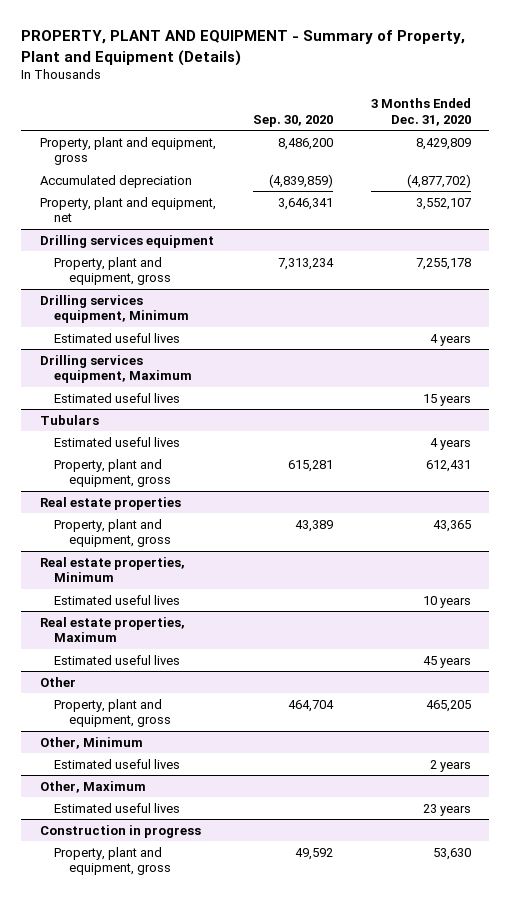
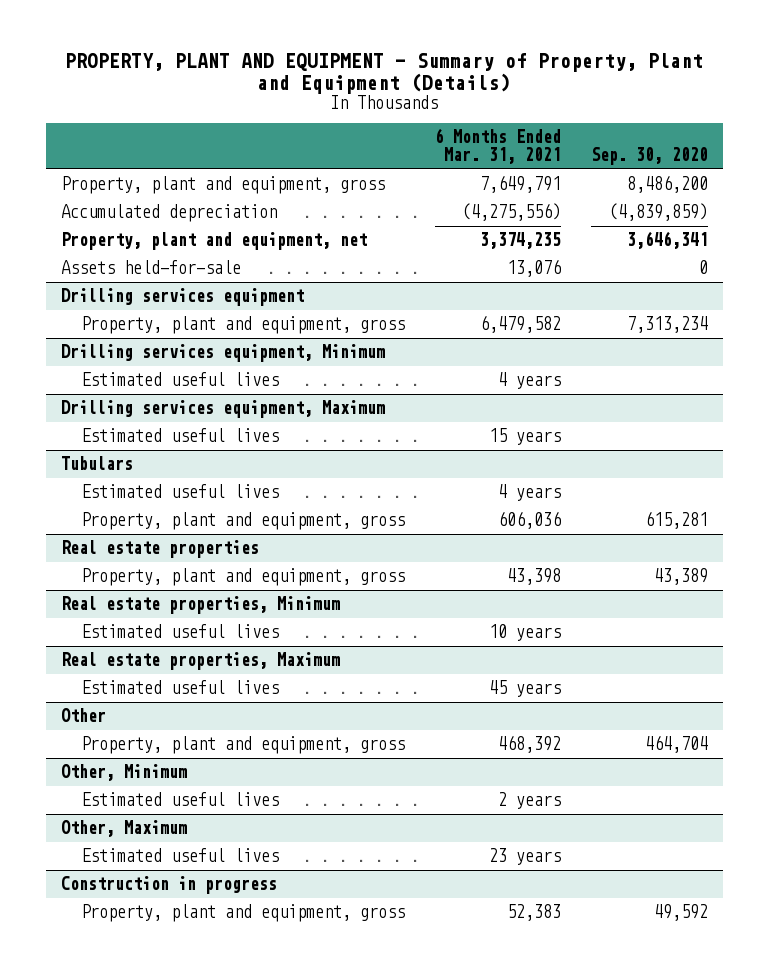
[370,98,471,126] 3 Months Ended Dec. 31, 2020 -> none
none -> [434,128,561,165] 6 Months Ended Mar. 31, 2021
none -> [60,260,241,275] Assets held-for-sale

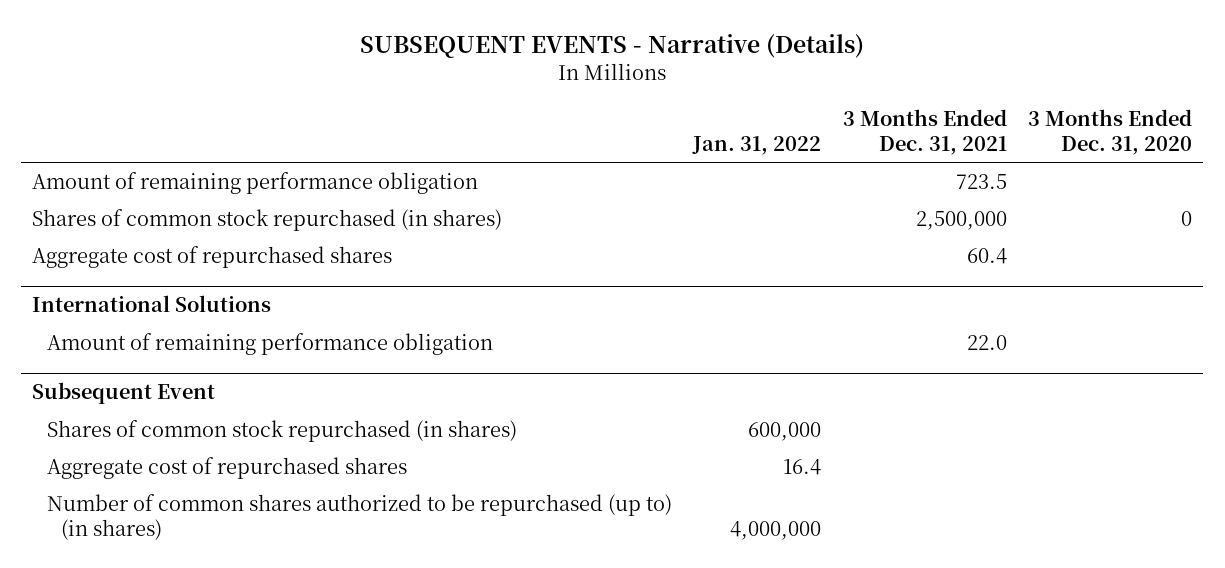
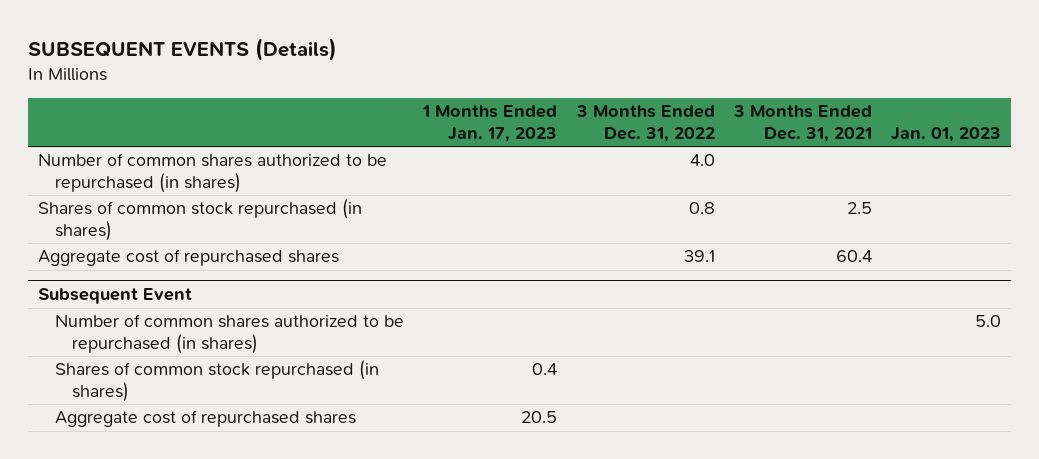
[360,33,865,58] SUBSEQUENT EVENTS - Narrative (Details) -> [28,37,338,61] SUBSEQUENT EVENTS (Details)
[692,135,822,155] Jan. 31, 2022 -> none
[1028,109,1193,155] 3 Months Ended Dec. 31, 2020 -> none
none -> [422,105,558,142] 1 Months Ended Jan. 17, 2023
none -> [575,105,715,142] 3 Months Ended Dec. 31, 2022
none -> [891,126,1002,142] Jan. 01, 2023
[32,172,479,195] Amount of remaining performance obligation -> none
none -> [37,153,387,194] Number of common shares authorized to be repurchased (in shares)
[915,211,1007,231] 2,500,000 -> [846,202,872,215] 2.5
[32,295,272,313] International Solutions -> none
[46,333,493,356] Amount of remaining performance obligation -> none
none -> [55,314,405,355] Number of common shares authorized to be repurchased (in shares)
[46,494,672,540] Number of common shares authorized to be repurchased (up to) (in shares) -> none

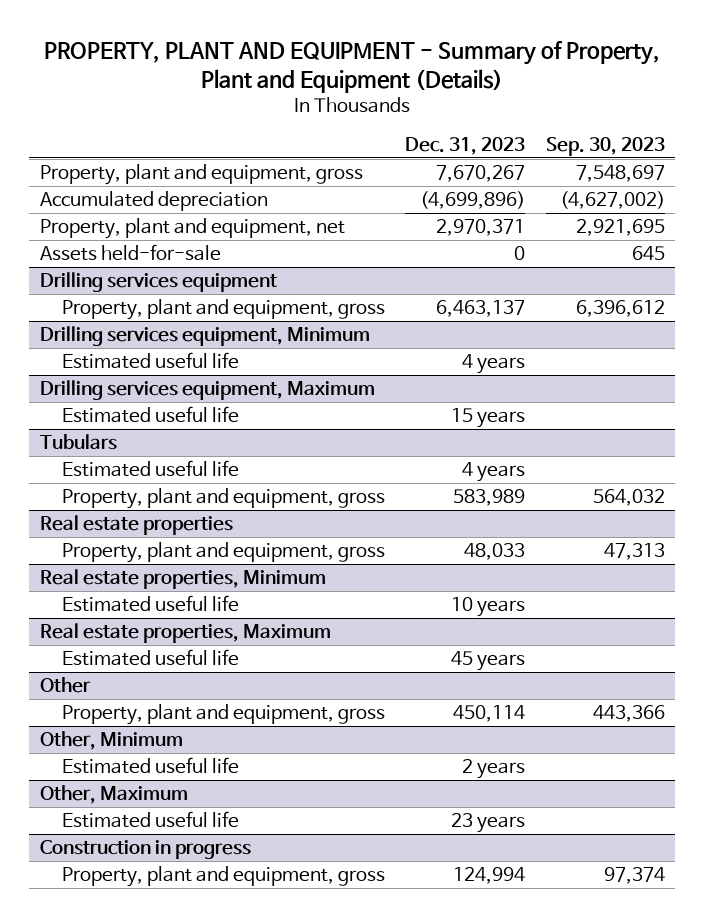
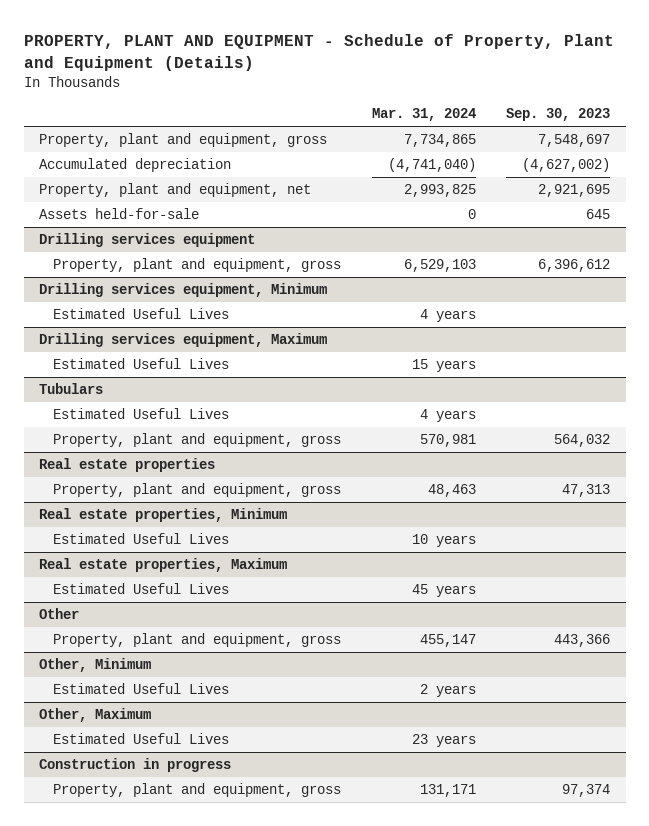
[44,41,661,93] PROPERTY, PLANT AND EQUIPMENT - Summary of Property, Plant and Equipment (Details) -> [23,33,614,71] PROPERTY, PLANT AND EQUIPMENT - Schedule of Property, Plant and Equipment (Details)
[405,136,526,155] Dec. 31, 2023 -> none
none -> [371,108,476,122] Mar. 31, 2024
[61,352,239,370] Estimated useful life -> [53,308,230,320] Estimated Useful Lives
[61,406,239,424] Estimated useful life -> [53,358,230,370] Estimated Useful Lives
[61,460,239,478] Estimated useful life -> [53,408,230,420] Estimated Useful Lives
[61,595,239,613] Estimated useful life -> [53,533,230,545] Estimated Useful Lives
[61,649,239,667] Estimated useful life -> [53,583,230,595] Estimated Useful Lives
[61,757,239,775] Estimated useful life -> [53,683,230,695] Estimated Useful Lives
[61,811,239,829] Estimated useful life -> [53,733,230,745] Estimated Useful Lives

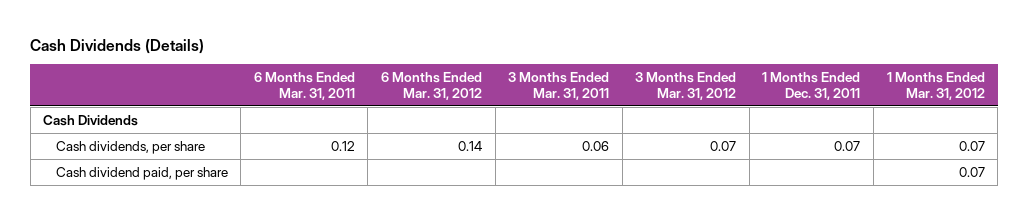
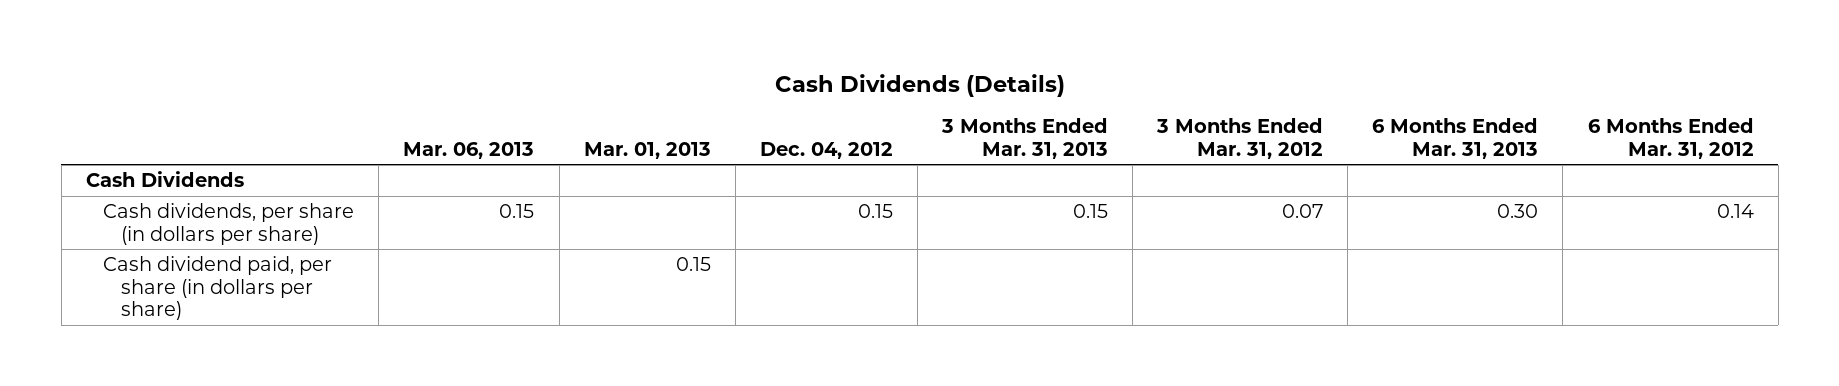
[253,71,355,100] 6 Months Ended Mar. 31, 2011 -> none
[508,71,610,100] 3 Months Ended Mar. 31, 2011 -> none
[762,71,861,100] 1 Months Ended Dec. 31, 2011 -> none
[886,71,985,100] 1 Months Ended Mar. 31, 2012 -> none
none -> [403,141,535,159] Mar. 06, 2013
none -> [583,141,711,159] Mar. 01, 2013
none -> [759,141,893,159] Dec. 04, 2012
none -> [940,118,1108,159] 3 Months Ended Mar. 31, 2013
none -> [1372,118,1539,159] 6 Months Ended Mar. 31, 2013
[55,140,205,154] Cash dividends, per share -> [103,203,355,245] Cash dividends, per share (in dollars per share)
[55,166,228,180] Cash dividend paid, per share -> [103,256,333,321] Cash dividend paid, per share (in dollars per share)

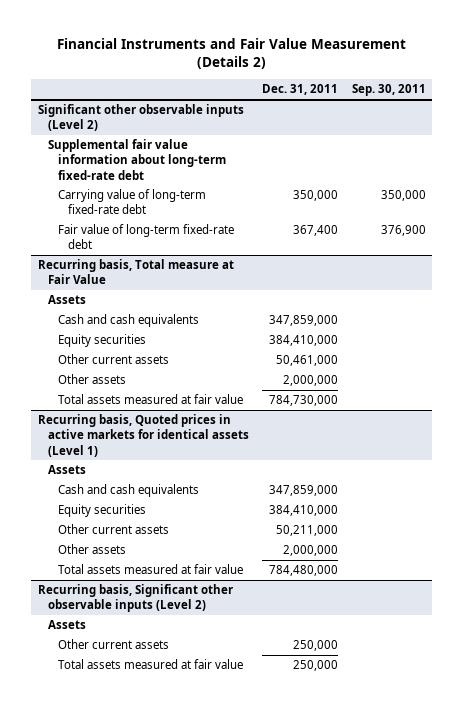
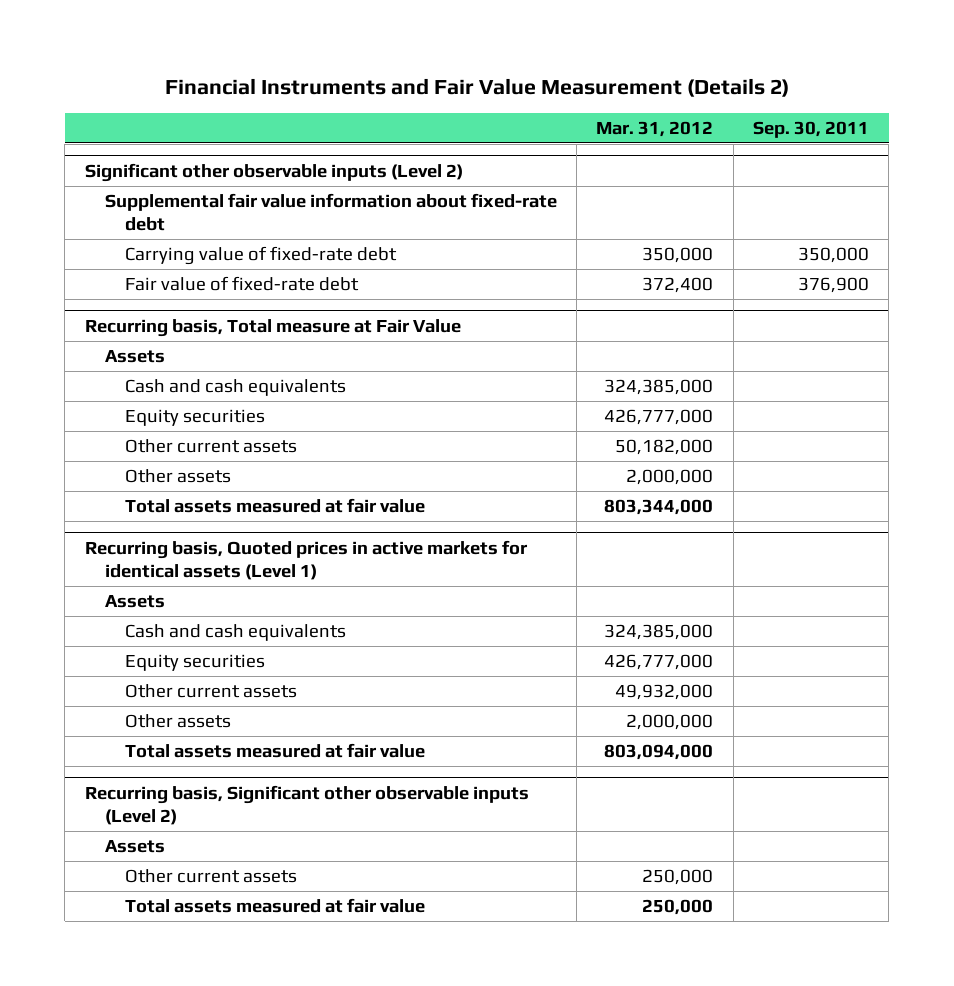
[262,84,339,96] Dec. 31, 2011 -> none
none -> [596,120,714,137] Mar. 31, 2012
[47,139,226,180] Supplemental fair value information about long-term fixed-rate debt -> [104,193,557,232] Supplemental fair value information about fixed-rate debt
[57,189,206,215] Carrying value of long-term fixed-rate debt -> [125,246,398,266] Carrying value of fixed-rate debt
[57,224,234,250] Fair value of long-term fixed-rate debt -> [125,276,360,292] Fair value of fixed-rate debt

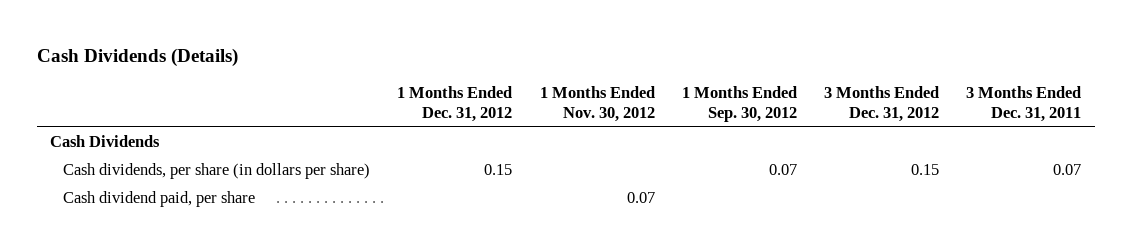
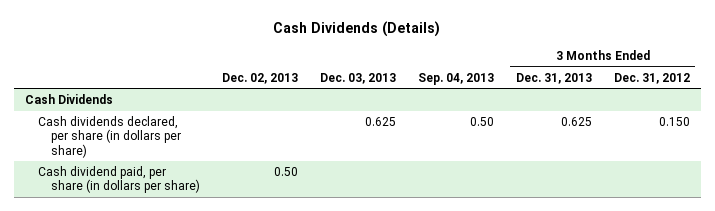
[397,86,513,123] 1 Months Ended Dec. 31, 2012 -> none
[539,86,655,123] 1 Months Ended Nov. 30, 2012 -> none
[681,86,797,123] 1 Months Ended Sep. 30, 2012 -> none
[965,86,1081,123] 3 Months Ended Dec. 31, 2011 -> none
none -> [221,72,298,84] Dec. 02, 2013
none -> [319,72,396,84] Dec. 03, 2013
none -> [417,72,494,85] Sep. 04, 2013
none -> [515,72,592,84] Dec. 31, 2013
[63,163,371,180] Cash dividends, per share (in dollars per share) -> [37,116,181,158] Cash dividends declared, per share (in dollars per share)
[910,164,939,176] 0.15 -> [658,117,690,127] 0.150
[63,191,256,208] Cash dividend paid, per share -> [37,166,200,194] Cash dividend paid, per share (in dollars per share)

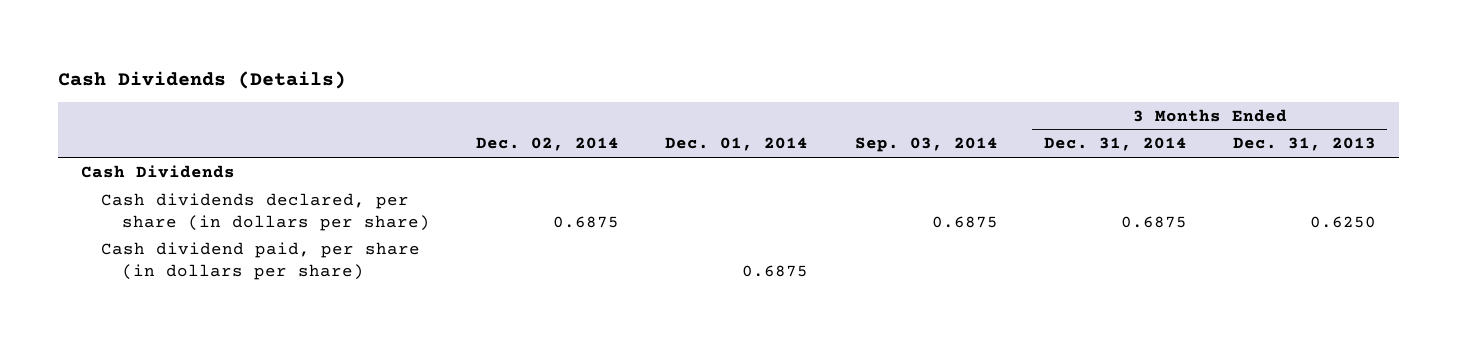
[221,72,298,84] Dec. 02, 2013 -> none
[319,72,396,84] Dec. 03, 2013 -> none
[417,72,494,85] Sep. 04, 2013 -> none
[613,72,690,84] Dec. 31, 2012 -> none
none -> [476,137,620,152] Dec. 02, 2014
none -> [665,137,809,152] Dec. 01, 2014
none -> [854,137,998,153] Sep. 03, 2014
none -> [1043,137,1187,152] Dec. 31, 2014
[560,117,592,127] 0.625 -> [1309,215,1376,228] 0.6250

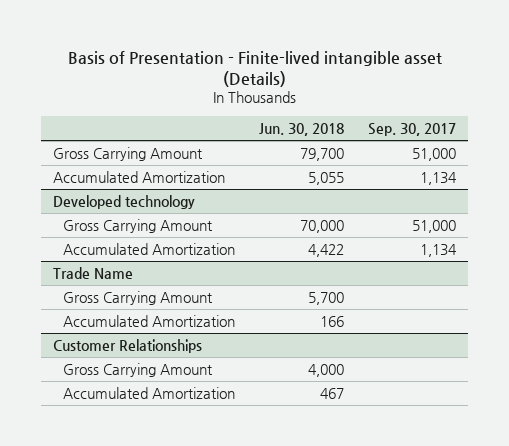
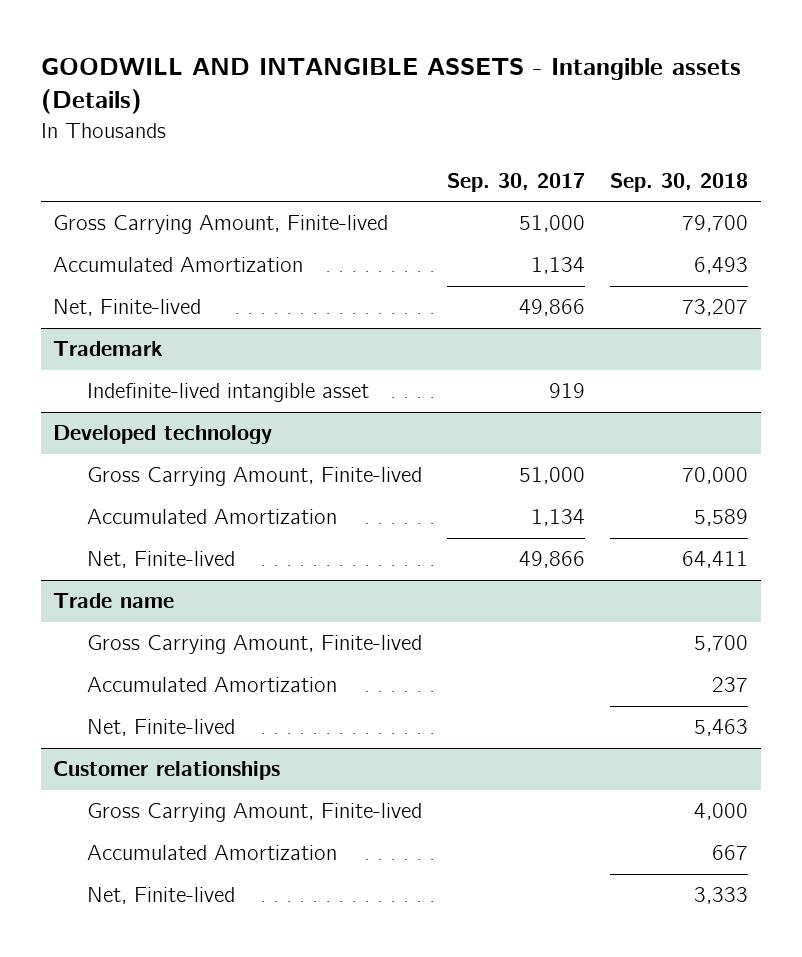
[67,50,442,87] Basis of Presentation - Finite-lived intangible asset (Details) -> [40,57,741,115] GOODWILL AND INTANGIBLE ASSETS - Intangible assets (Details)
[259,123,345,137] Jun. 30, 2018 -> none
none -> [610,172,749,192] Sep. 30, 2018
[53,146,204,161] Gross Carrying Amount -> [53,215,389,235] Gross Carrying Amount, Finite-lived
none -> [53,299,202,317] Net, Finite-lived
none -> [53,341,164,357] Trademark
none -> [87,383,370,403] Indefinite-lived intangible asset
[63,218,214,233] Gross Carrying Amount -> [87,467,423,487] Gross Carrying Amount, Finite-lived
none -> [87,551,236,569] Net, Finite-lived
[53,266,134,279] Trade Name -> [53,593,175,609] Trade name
[63,290,214,305] Gross Carrying Amount -> [87,635,423,655] Gross Carrying Amount, Finite-lived
none -> [87,719,236,737] Net, Finite-lived
[53,338,203,353] Customer Relationships -> [53,761,281,781] Customer relationships
[63,362,214,377] Gross Carrying Amount -> [87,803,423,823] Gross Carrying Amount, Finite-lived
none -> [87,887,236,905] Net, Finite-lived

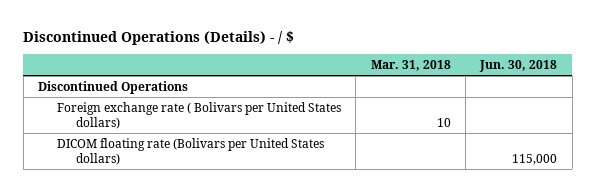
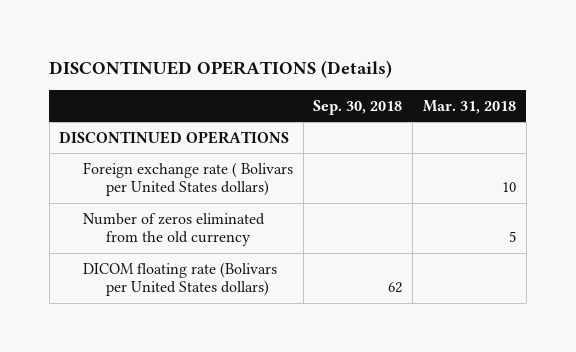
[23,31,295,46] Discontinued Operations (Details) - / $ -> [49,60,393,79] DISCONTINUED OPERATIONS (Details)
[479,60,558,73] Jun. 30, 2018 -> none
none -> [313,99,403,115] Sep. 30, 2018
[37,80,188,94] Discontinued Operations -> [59,130,290,144] DISCONTINUED OPERATIONS
none -> [82,212,265,247] Number of zeros eliminated from the old currency

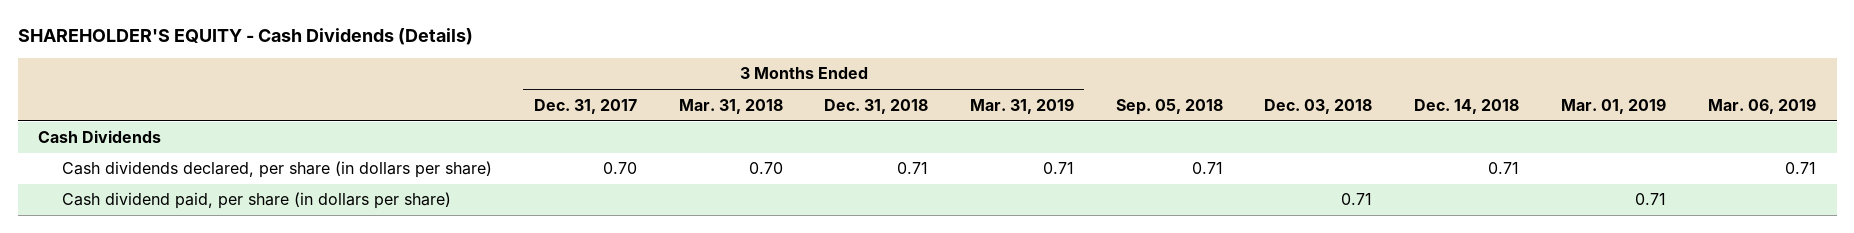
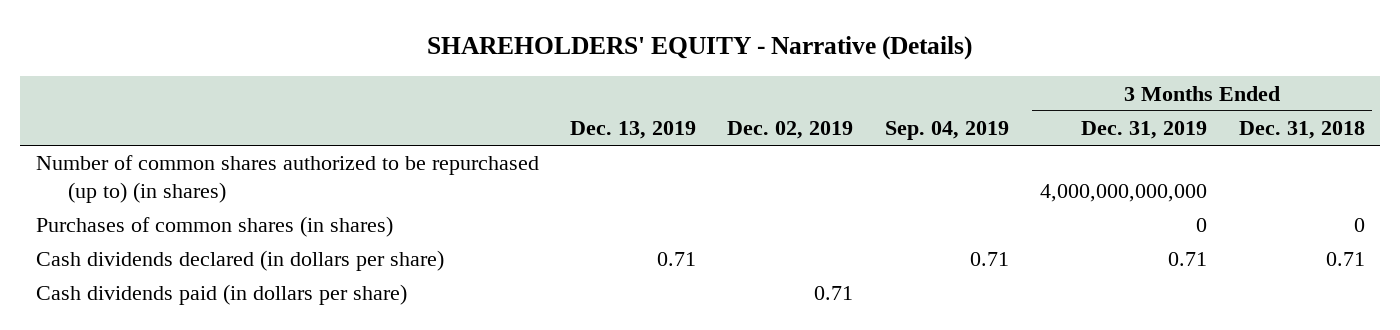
[17,28,473,46] SHAREHOLDER'S EQUITY - Cash Dividends (Details) -> [427,36,973,61] SHAREHOLDERS' EQUITY - Narrative (Details)
[533,98,637,114] Dec. 31, 2017 -> none
[678,98,783,114] Mar. 31, 2018 -> none
[970,97,1075,114] Mar. 31, 2019 -> none
[1115,98,1223,115] Sep. 05, 2018 -> none
[1264,98,1373,114] Dec. 03, 2018 -> none
[1414,98,1520,114] Dec. 14, 2018 -> none
[1560,97,1666,114] Mar. 01, 2019 -> none
[1707,97,1816,114] Mar. 06, 2019 -> none
none -> [570,121,697,140] Dec. 13, 2019
none -> [727,121,854,140] Dec. 02, 2019
none -> [884,121,1009,141] Sep. 04, 2019
none -> [1081,121,1208,140] Dec. 31, 2019
[38,130,162,144] Cash Dividends -> none
none -> [35,155,539,203] Number of common shares authorized to be repurchased (up to) (in shares)
none -> [35,216,393,238] Purchases of common shares (in shares)
[62,161,493,179] Cash dividends declared, per share (in dollars per share) -> [35,250,444,272] Cash dividends declared (in dollars per share)
[62,192,452,210] Cash dividend paid, per share (in dollars per share) -> [35,284,407,306] Cash dividends paid (in dollars per share)

